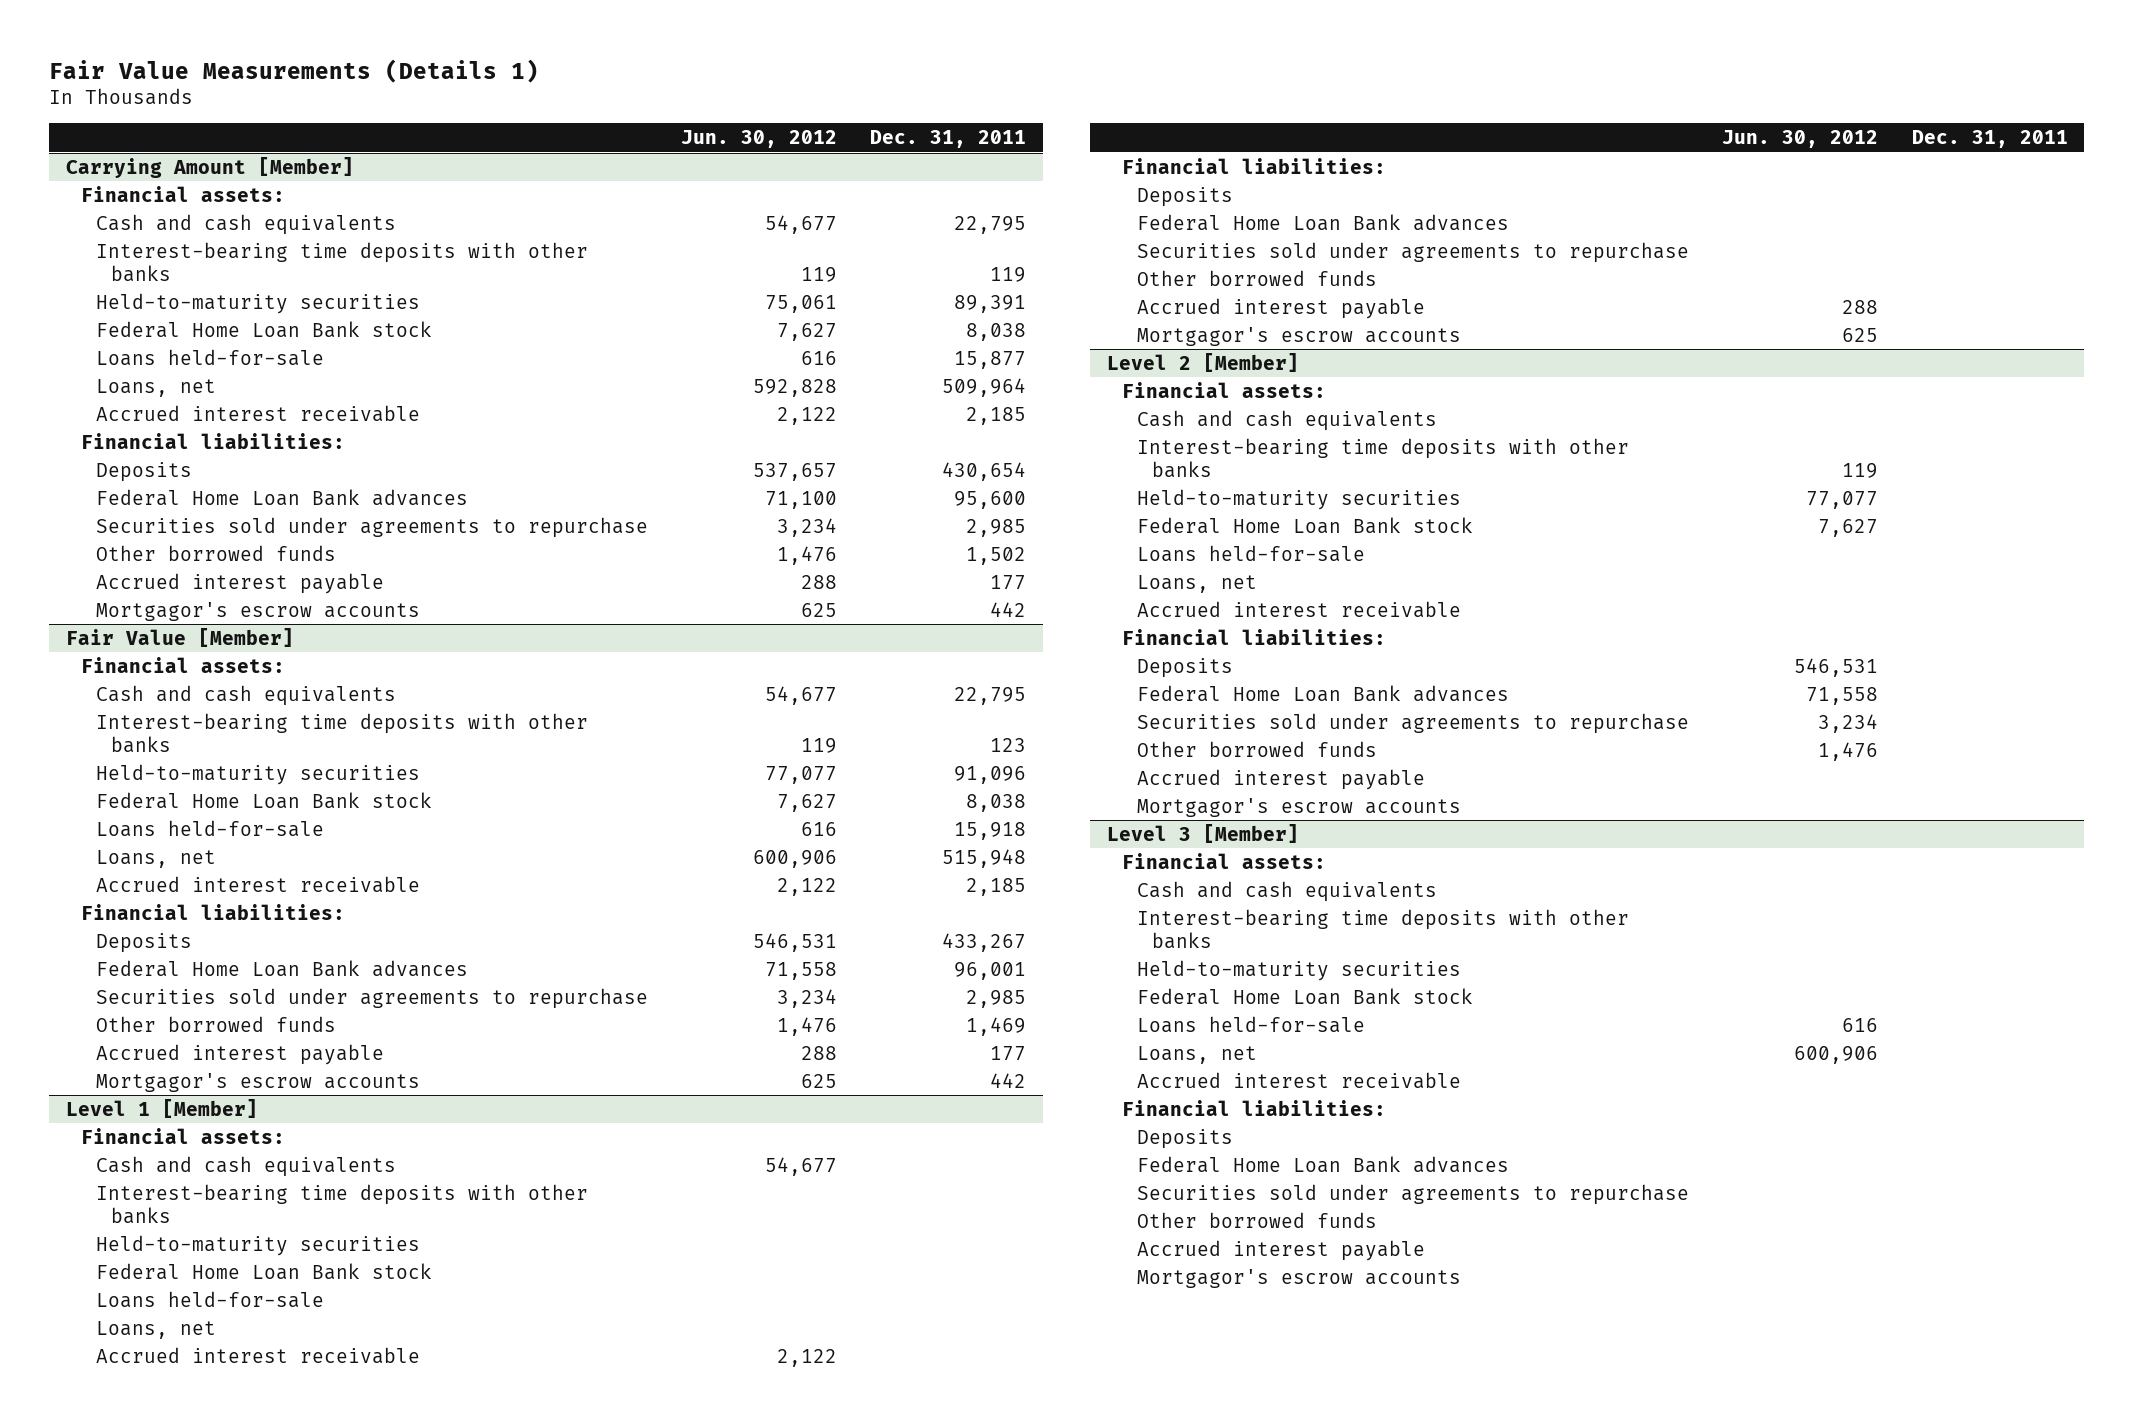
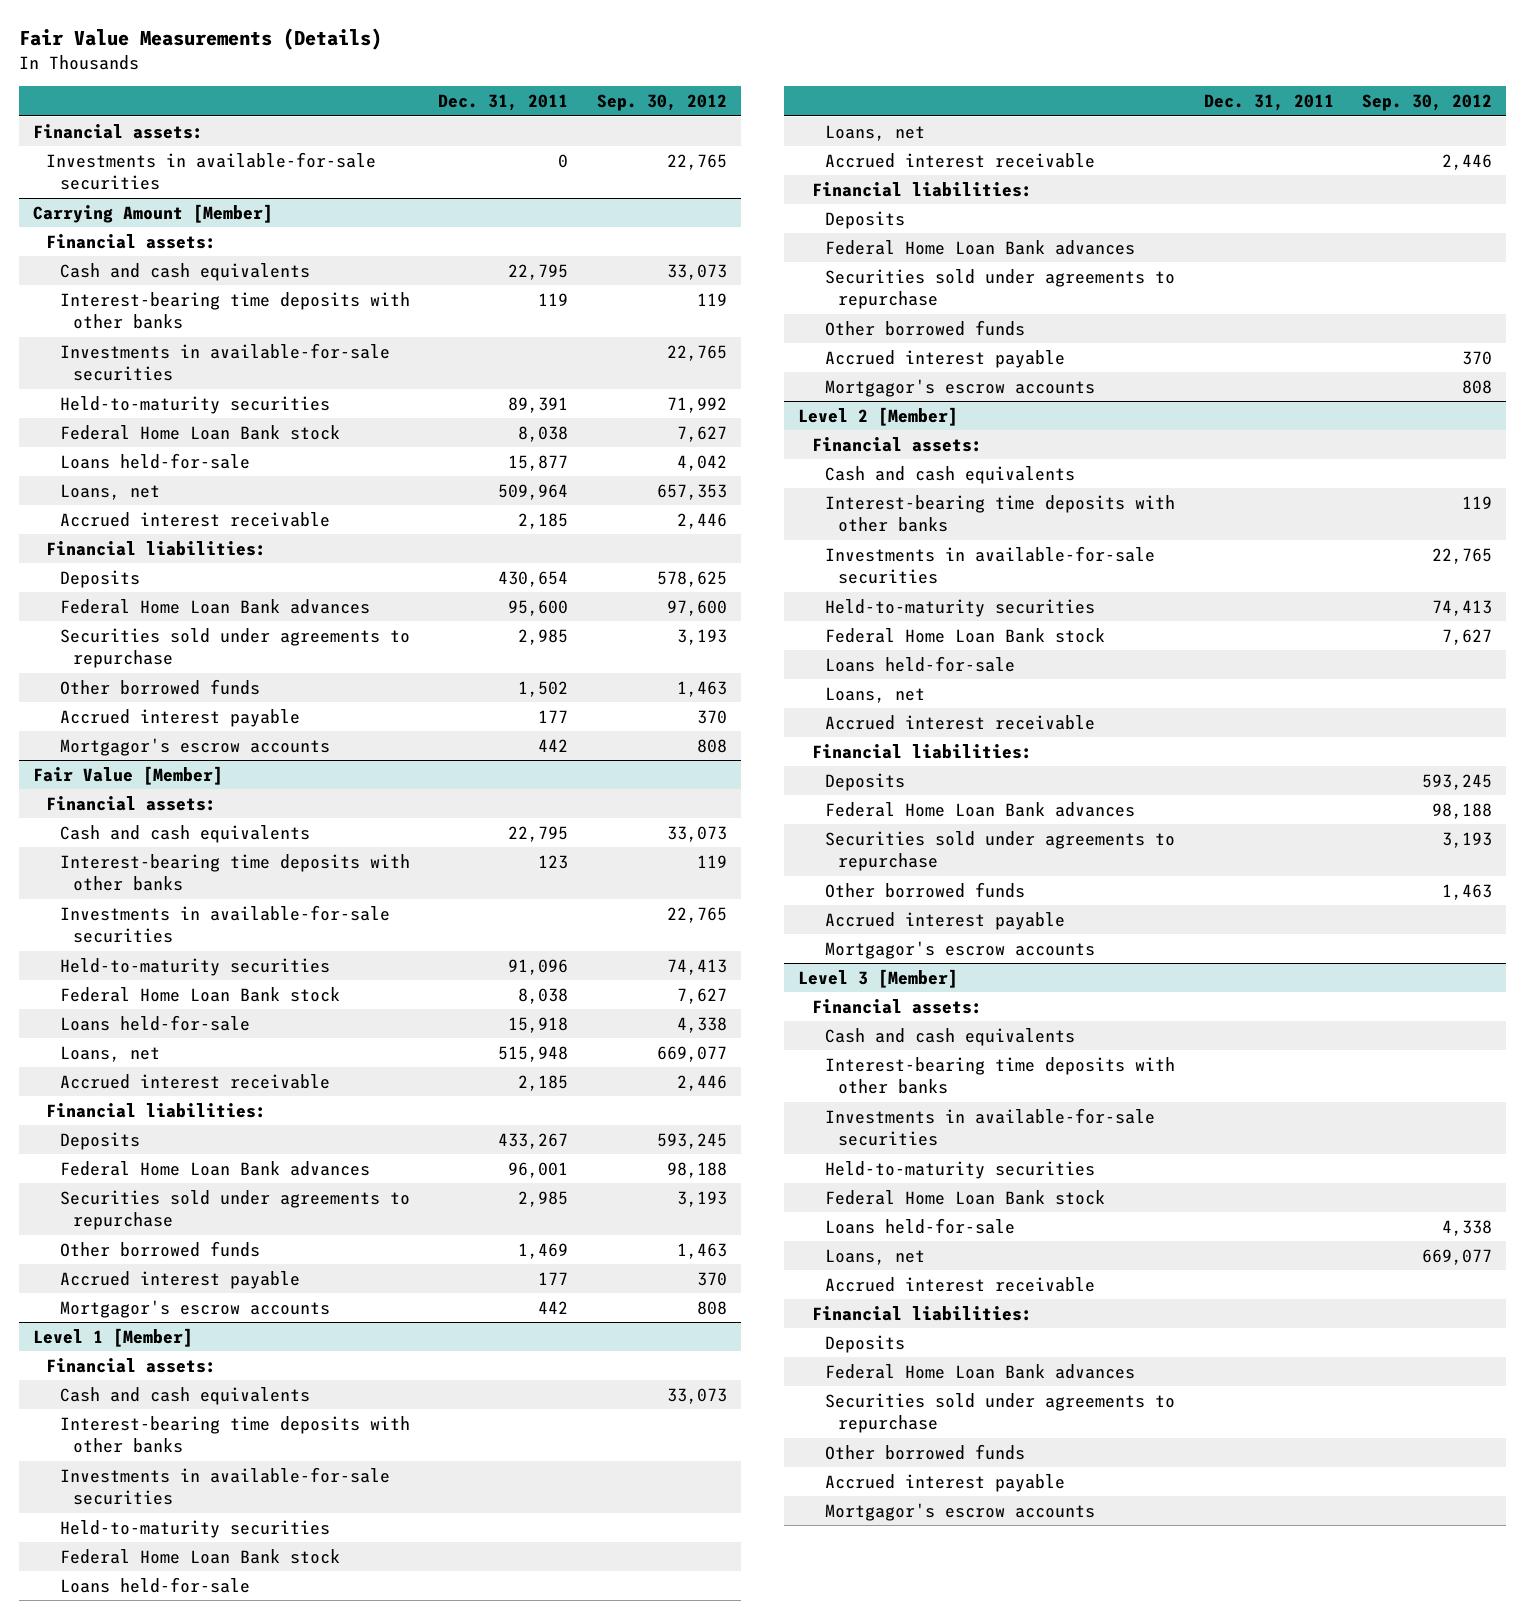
[49,58,540,83] Fair Value Measurements (Details 1) -> [18,28,382,51] Fair Value Measurements (Details)
[681,130,838,149] Jun. 30, 2012 -> none
none -> [596,93,727,111] Sep. 30, 2012
none -> [32,123,203,139] Financial assets:
none -> [46,151,377,190] Investments in available-for-sale securities
none -> [59,342,390,381] Investments in available-for-sale securities
none -> [59,904,390,943] Investments in available-for-sale securities
none -> [59,1466,390,1505] Investments in available-for-sale securities
none -> [825,545,1156,584] Investments in available-for-sale securities
none -> [825,1107,1156,1146] Investments in available-for-sale securities

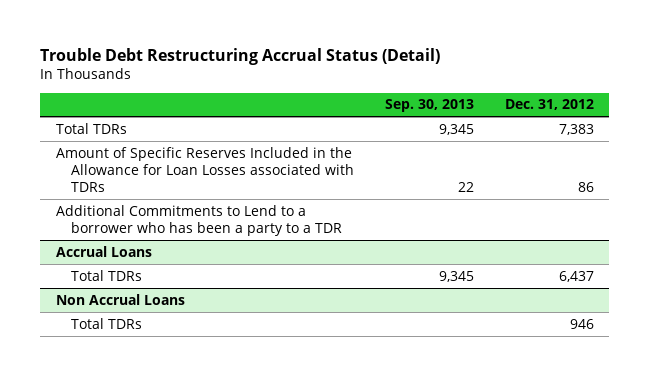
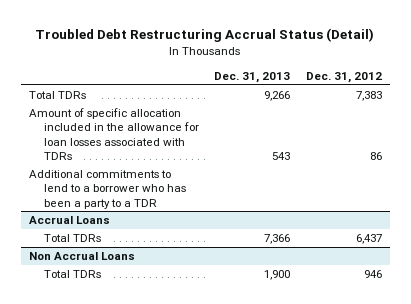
[40,48,441,66] Trouble Debt Restructuring Accrual Status (Detail) -> [35,28,375,43] Troubled Debt Restructuring Accrual Status (Detail)
[384,99,474,113] Sep. 30, 2013 -> none
none -> [214,71,291,83] Dec. 31, 2013
[55,146,355,192] Amount of Specific Reserves Included in the Allowance for Loan Losses associated with TDRs -> [28,108,199,160] Amount of specific allocation included in the allowance for loan losses associated with TDRs
[55,204,343,236] Additional Commitments to Lend to a borrower who has been a party to a TDR -> [28,170,186,209] Additional commitments to lend to a borrower who has been a party to a TDR

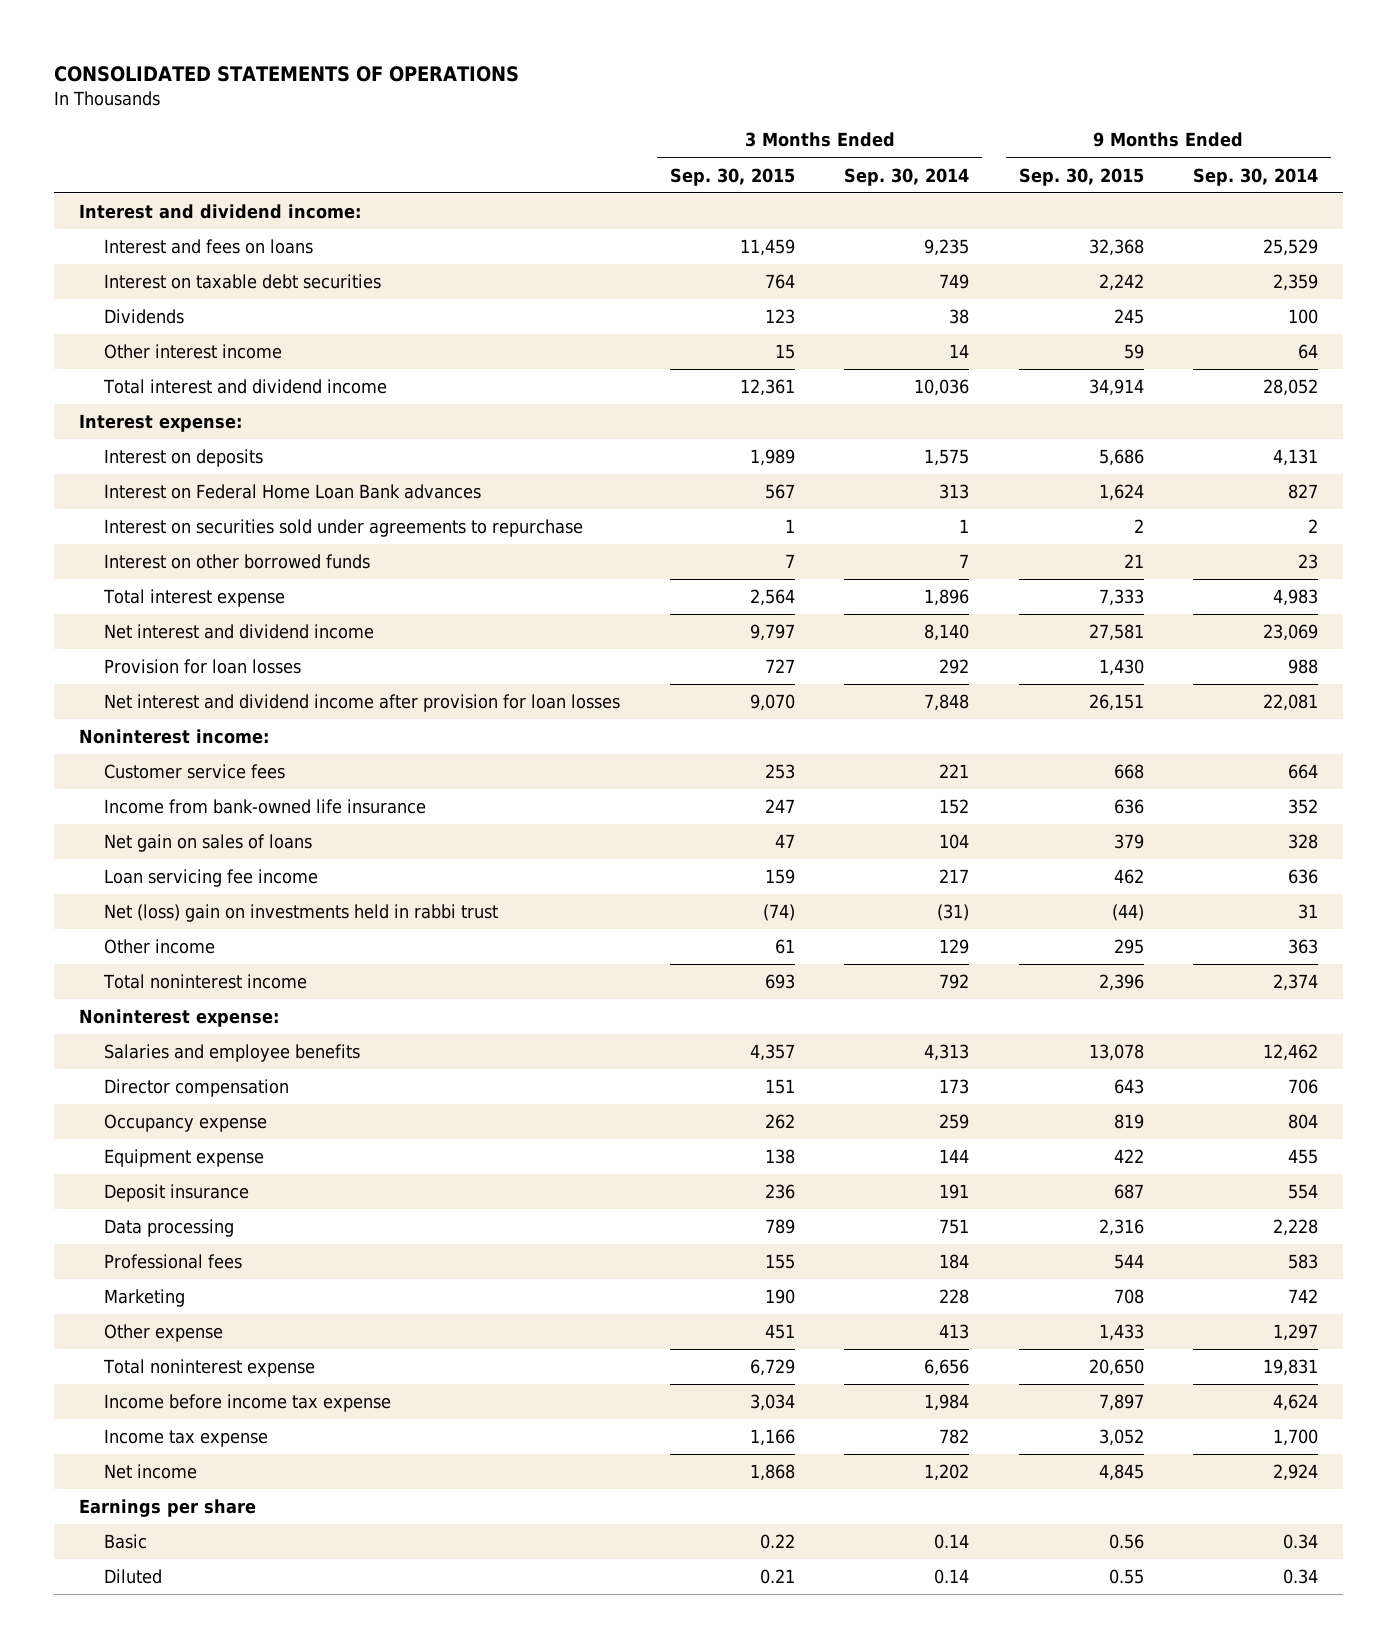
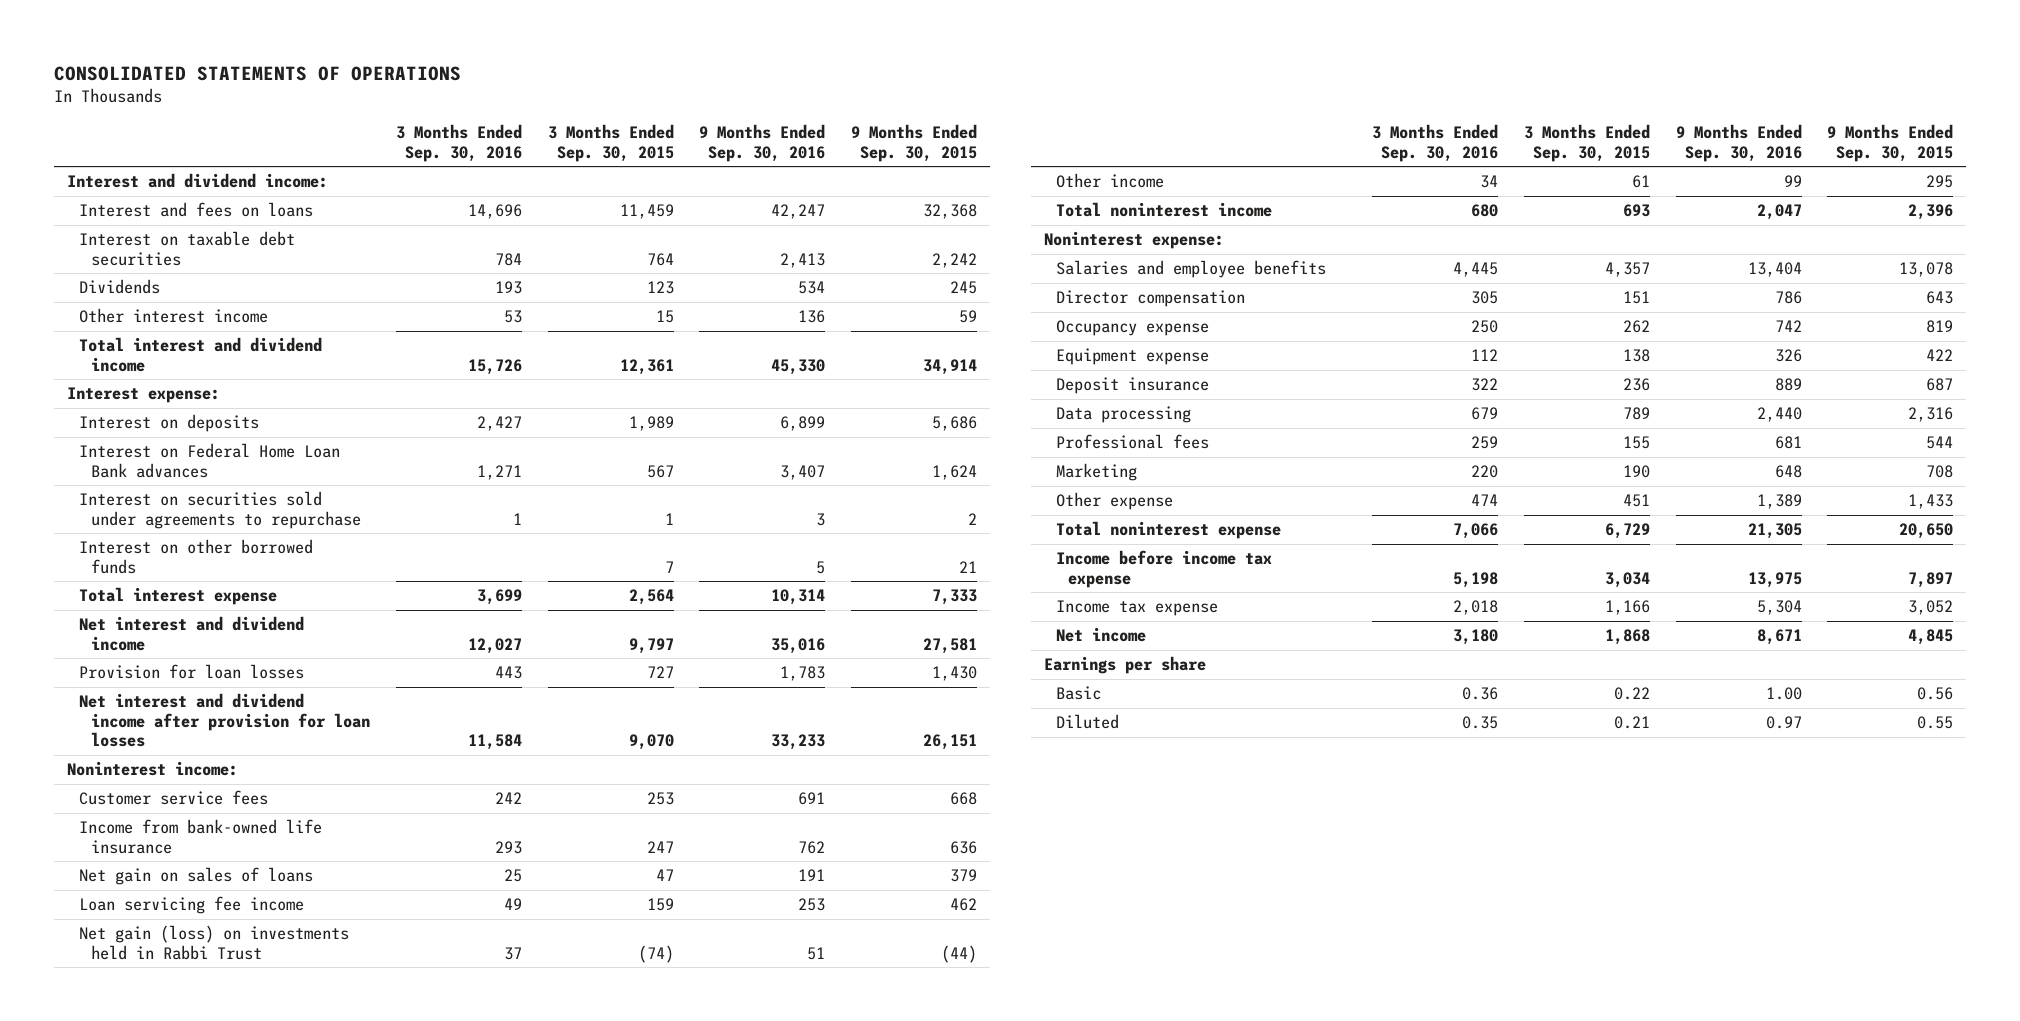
[844,167,970,186] Sep. 30, 2014 -> none
[1193,167,1319,186] Sep. 30, 2014 -> none
none -> [395,124,522,162] 3 Months Ended Sep. 30, 2016
none -> [699,124,826,162] 9 Months Ended Sep. 30, 2016
[104,904,499,923] Net (loss) gain on investments held in rabbi trust -> [79,924,350,960] Net gain (loss) on investments held in Rabbi Trust

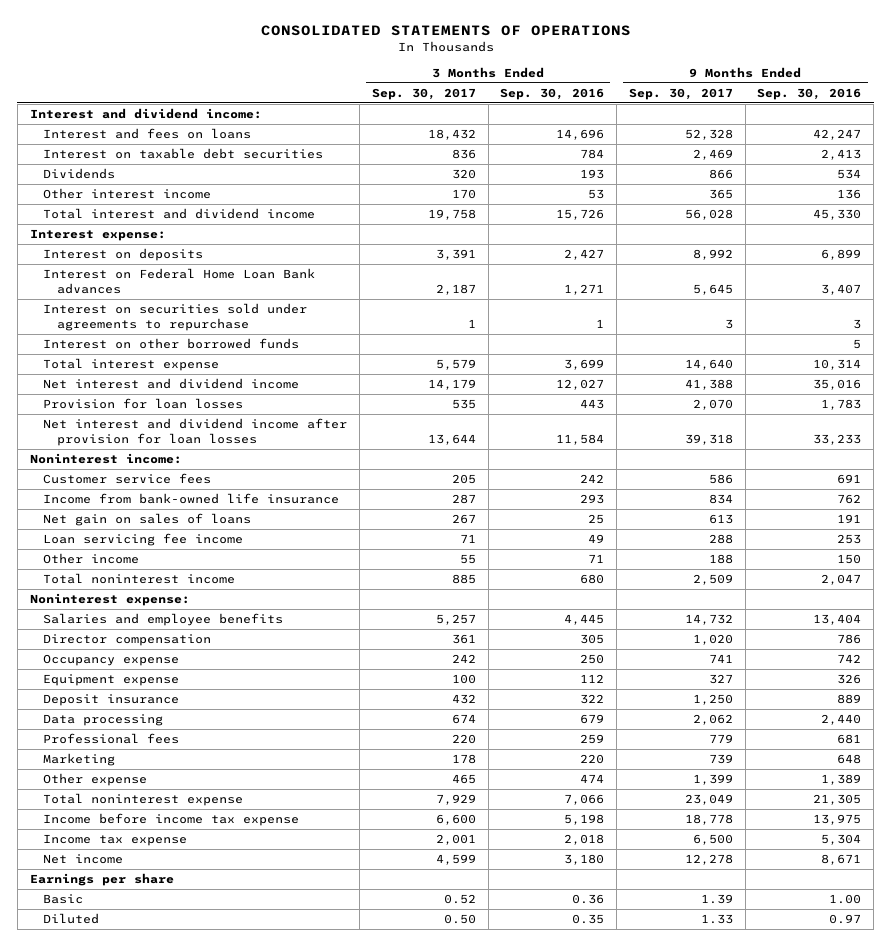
[547,124,674,162] 3 Months Ended Sep. 30, 2015 -> none
[850,124,977,162] 9 Months Ended Sep. 30, 2015 -> none
none -> [371,88,476,101] Sep. 30, 2017
none -> [628,88,733,101] Sep. 30, 2017
[79,924,350,960] Net gain (loss) on investments held in Rabbi Trust -> none
[1480,174,1499,188] 34 -> [588,554,605,564] 71
[1783,174,1802,187] 99 -> [837,554,862,565] 150

